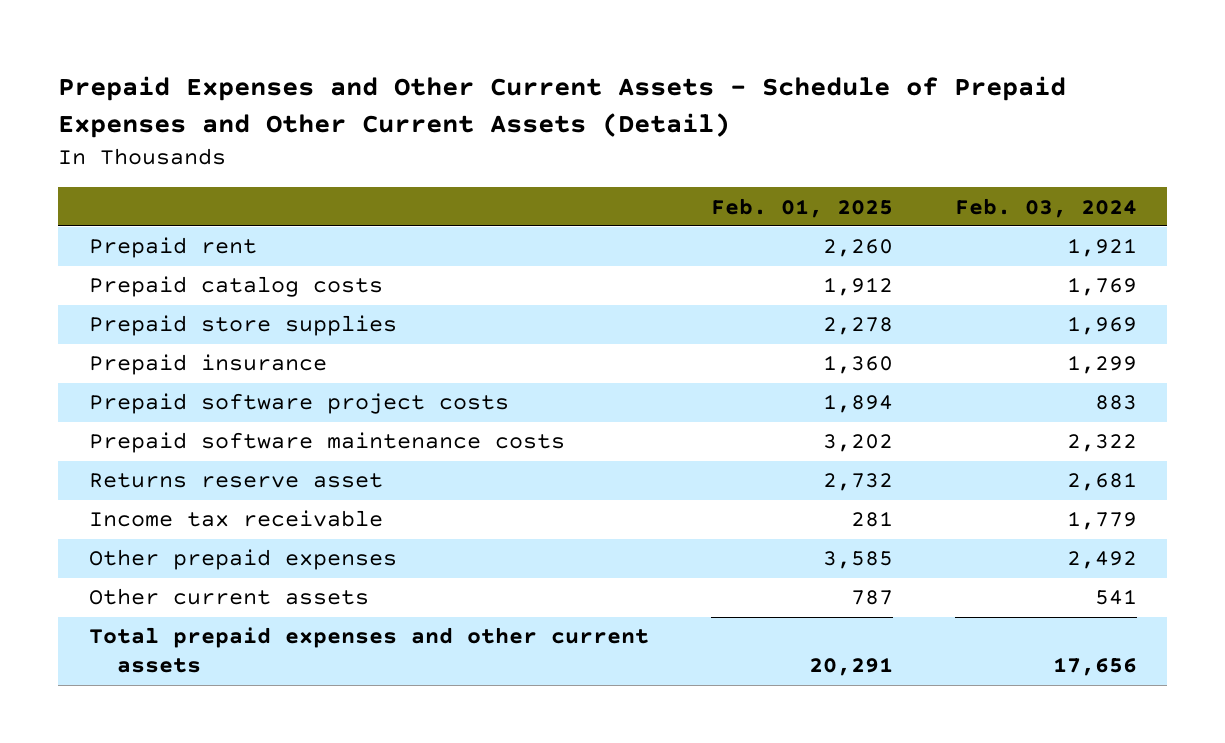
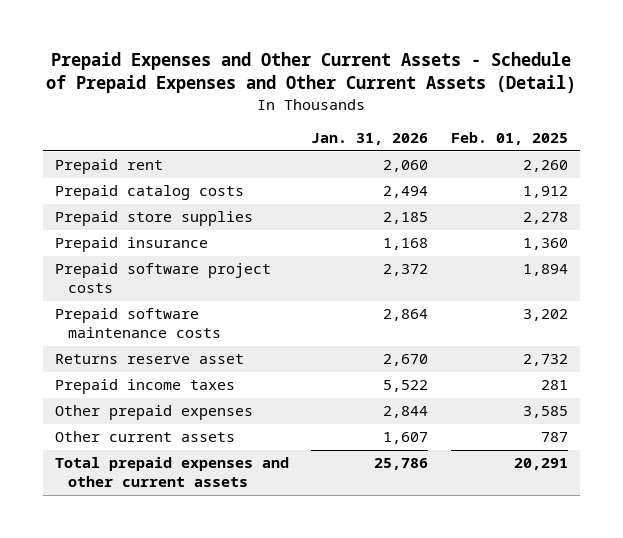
[954,197,1137,218] Feb. 03, 2024 -> none
none -> [311,132,429,145] Jan. 31, 2026
[88,510,383,528] Income tax receivable -> [54,379,235,395] Prepaid income taxes

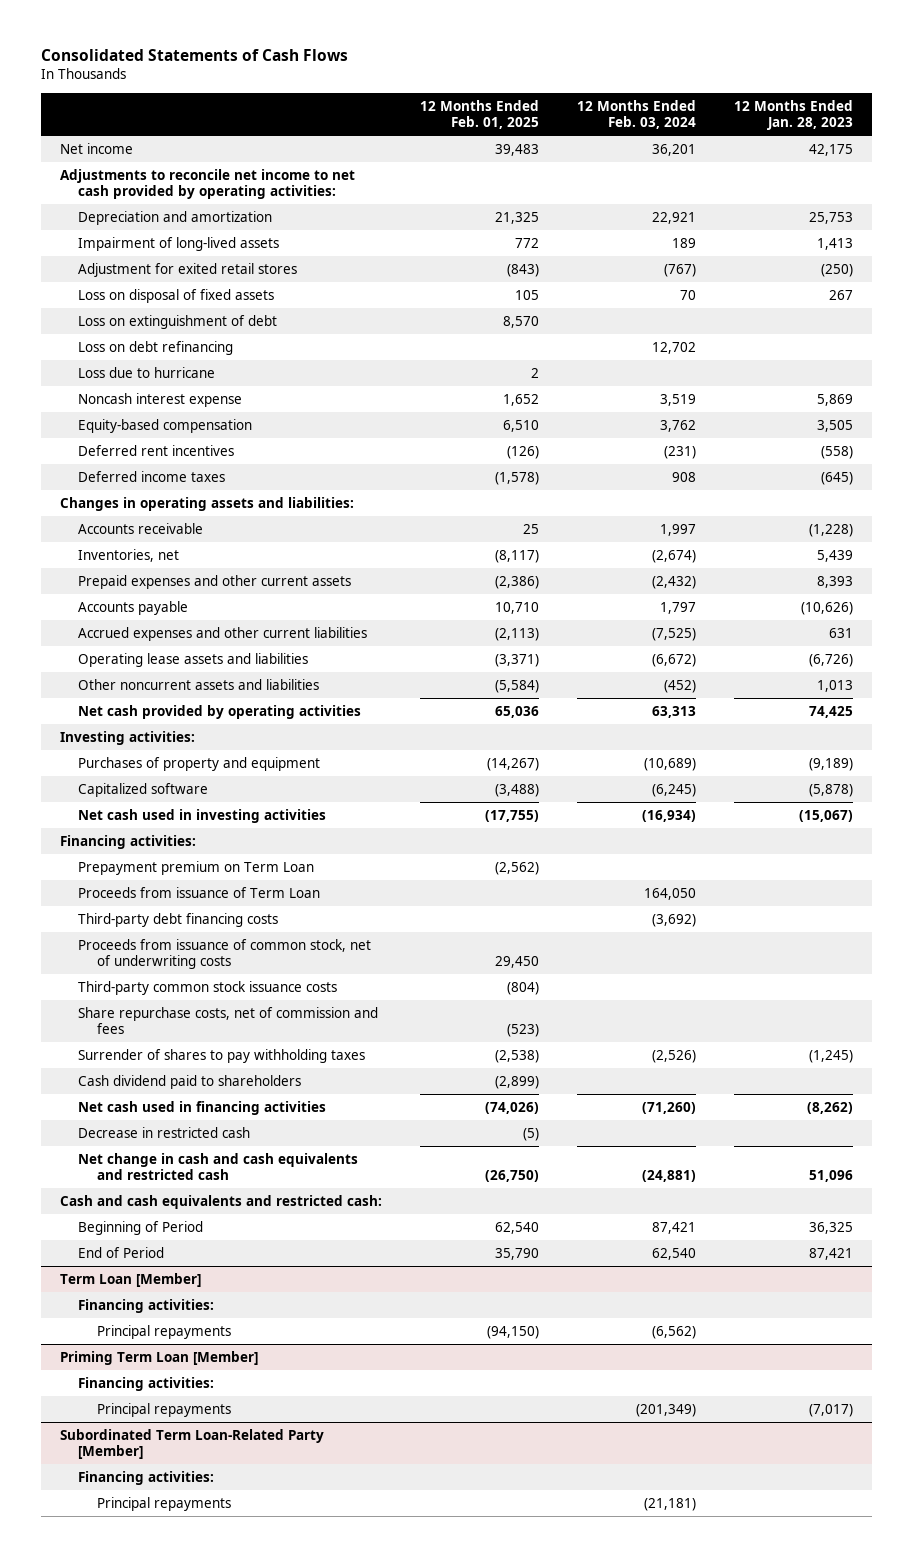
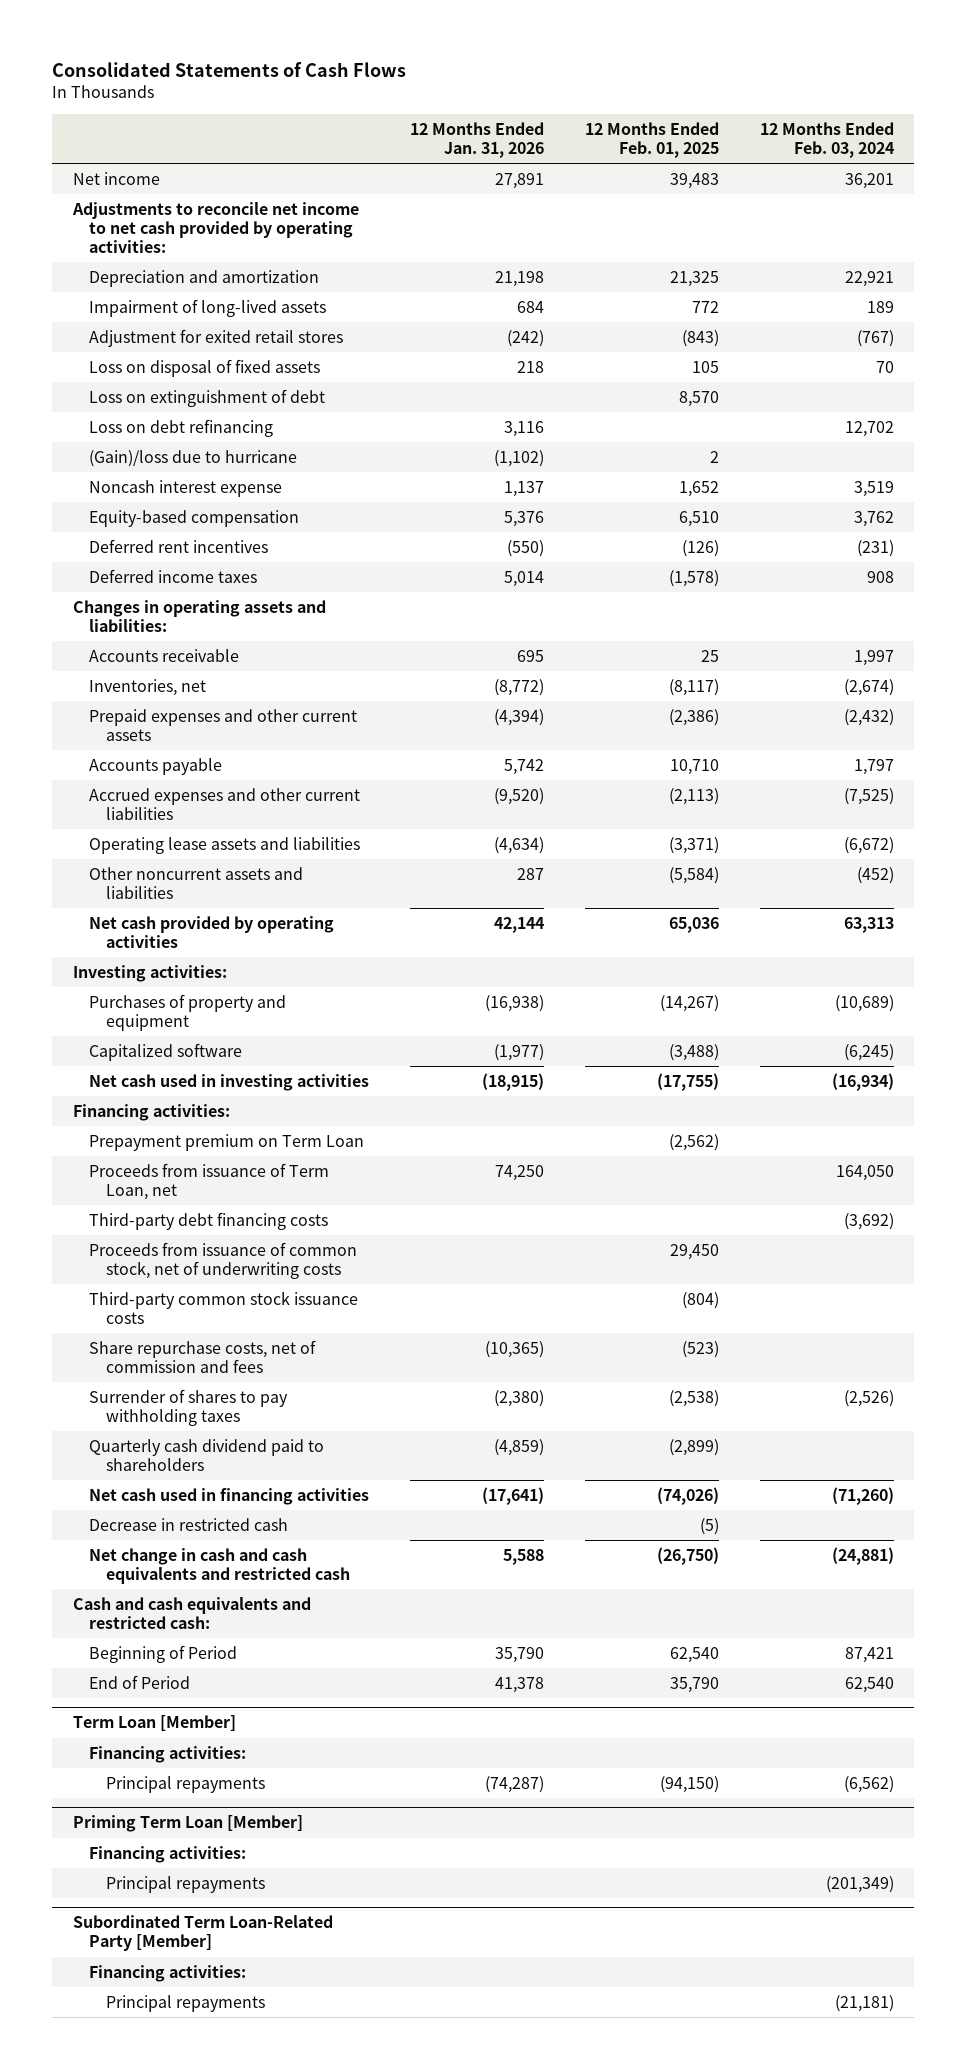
[733,99,853,130] 12 Months Ended Jan. 28, 2023 -> none
none -> [410,121,545,158] 12 Months Ended Jan. 31, 2026
[78,366,216,378] Loss due to hurricane -> [89,449,298,467] (Gain)/loss due to hurricane
[78,886,321,898] Proceeds from issuance of Term Loan -> [89,1162,330,1200] Proceeds from issuance of Term Loan, net
[78,1074,302,1089] Cash dividend paid to shareholders -> [89,1438,325,1471] Quarterly cash dividend paid to shareholders

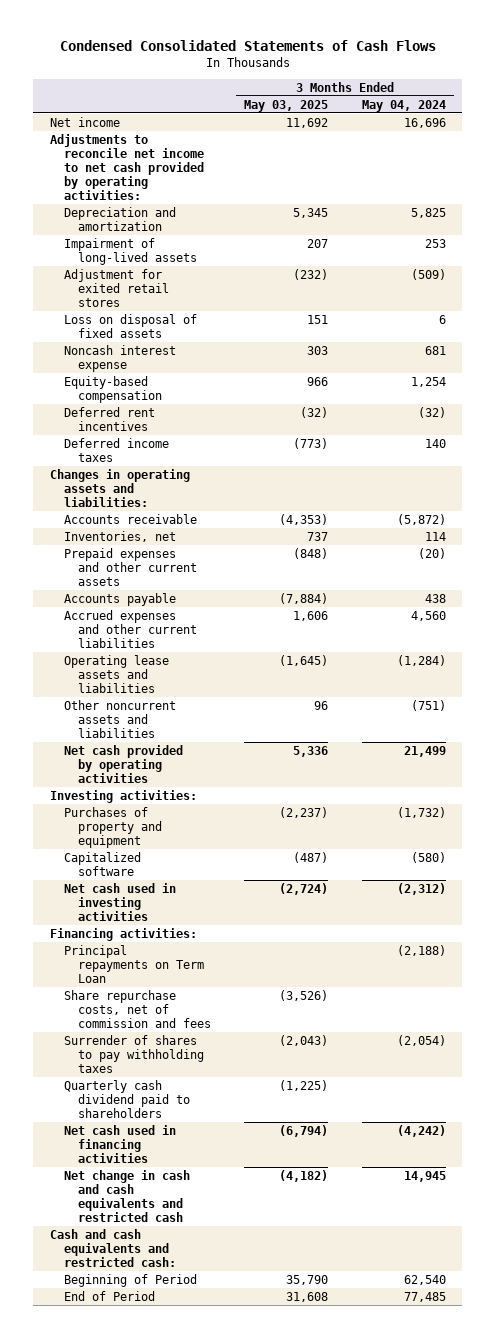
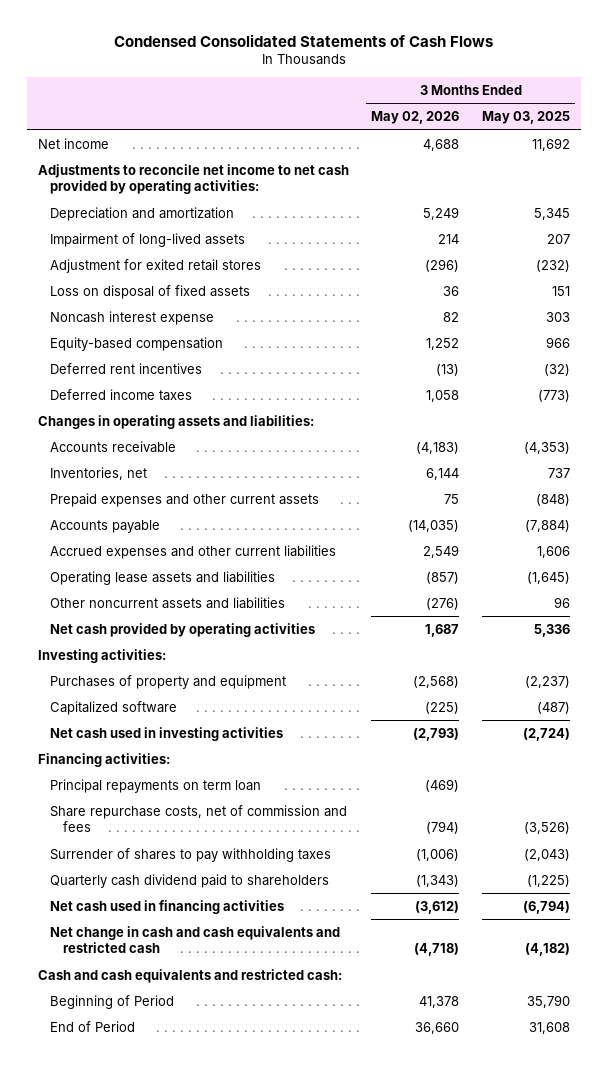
[361,99,446,112] May 04, 2024 -> none
none -> [371,111,460,125] May 02, 2026
[64,944,205,983] Principal repayments on Term Loan -> [50,778,262,793] Principal repayments on term loan

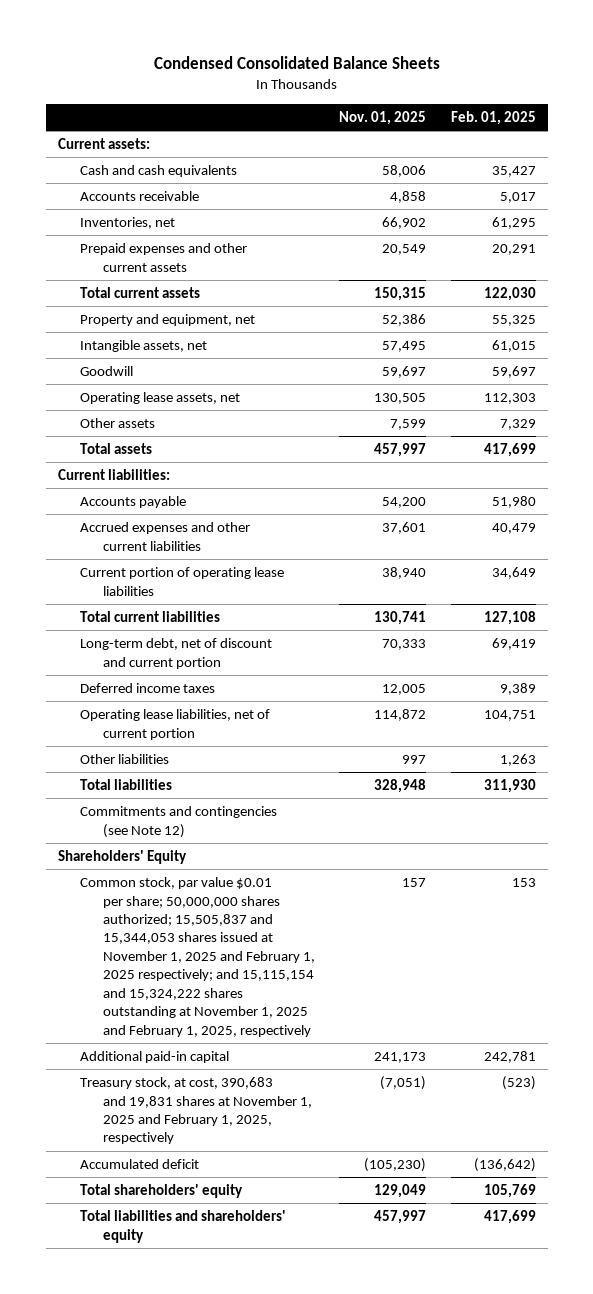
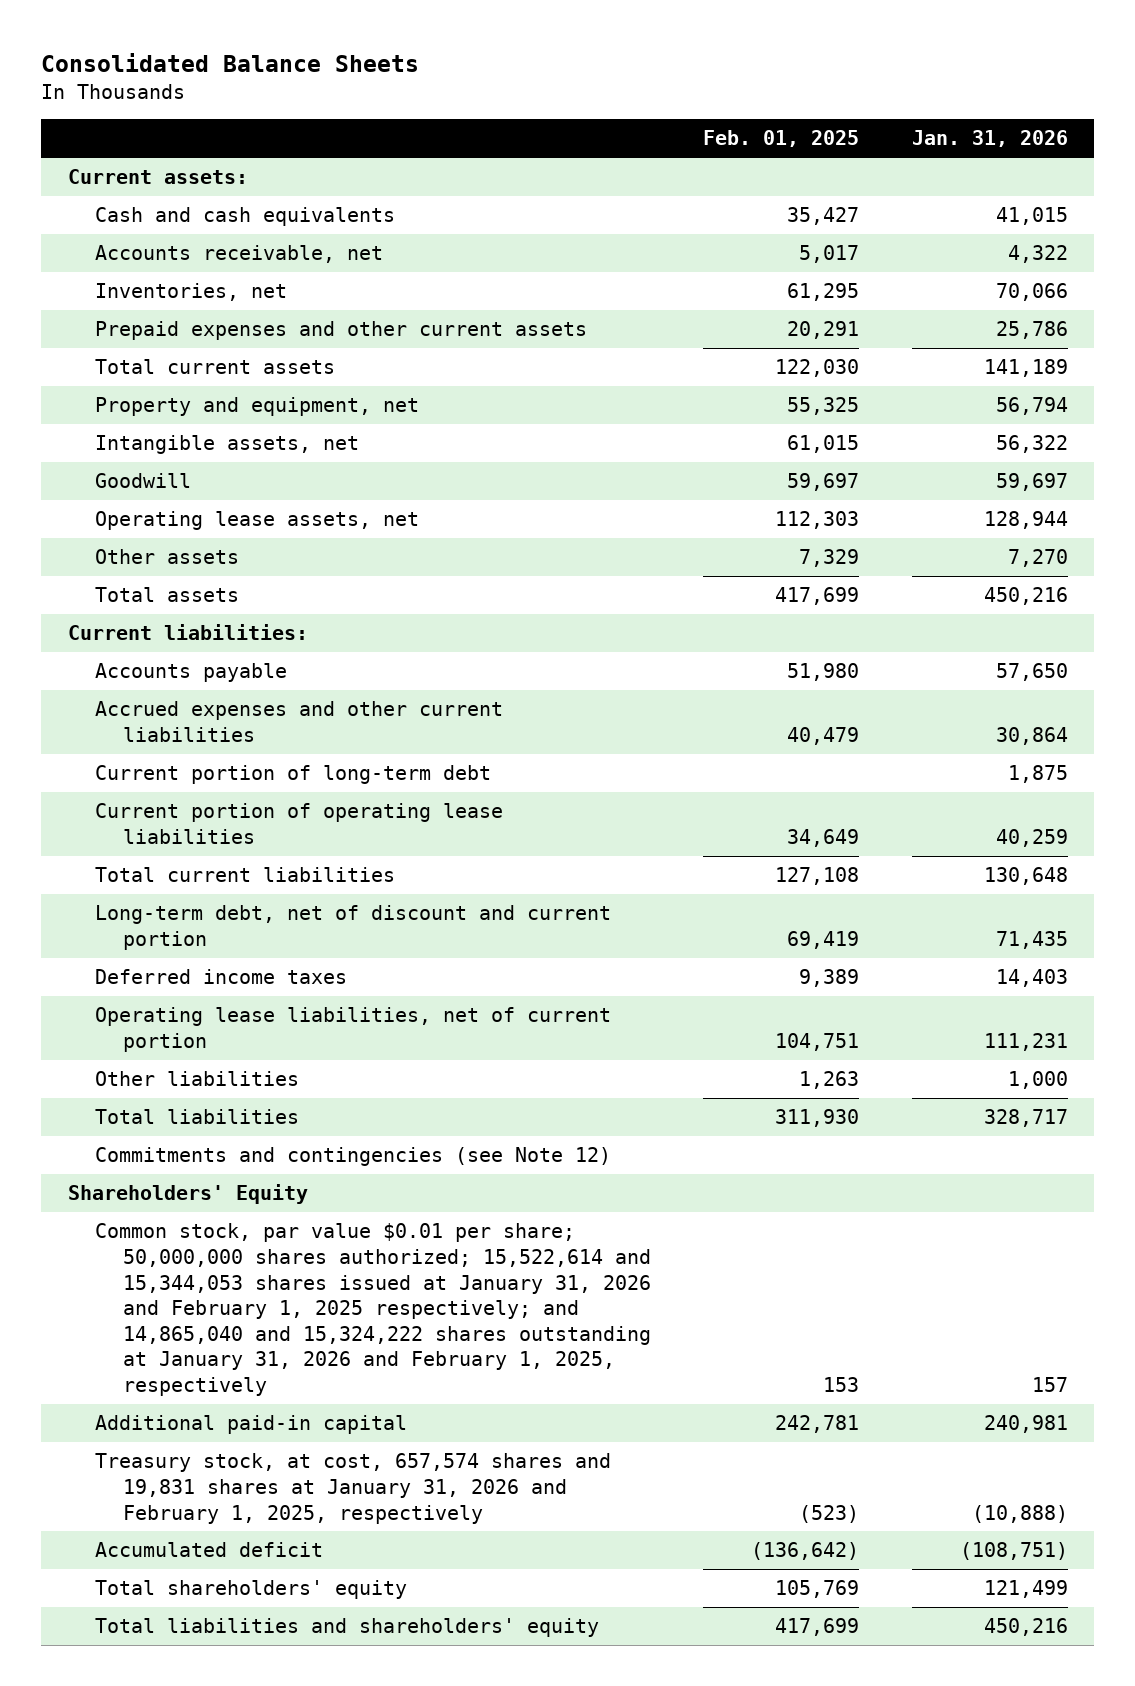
[153,55,440,69] Condensed Consolidated Balance Sheets -> [41,53,420,73] Consolidated Balance Sheets
[339,110,427,125] Nov. 01, 2025 -> none
none -> [911,130,1068,148] Jan. 31, 2026
[80,191,200,202] Accounts receivable -> [95,245,384,264] Accounts receivable, net
none -> [95,765,492,785] Current portion of long-term debt
[80,877,316,1037] Common stock, par value $0.01 per share; 50,000,000 shares authorized; 15,505,837 and 15,344,053 shares issued at November 1, 2025 and February 1, 2025 respectively; and 15,115,154 and 15,324,222 shares outstanding at November 1, 2025 and February 1, 2025, respectively -> [95,1223,651,1397] Common stock, par value $0.01 per share; 50,000,000 shares authorized; 15,522,614 and 15,344,053 shares issued at January 31, 2026 and February 1, 2025 respectively; and 14,865,040 and 15,324,222 shares outstanding at January 31, 2026 and February 1, 2025, respectively
[80,1077,313,1145] Treasury stock, at cost, 390,683 and 19,831 shares at November 1, 2025 and February 1, 2025, respectively -> [95,1453,612,1524] Treasury stock, at cost, 657,574 shares and 19,831 shares at January 31, 2026 and February 1, 2025, respectively

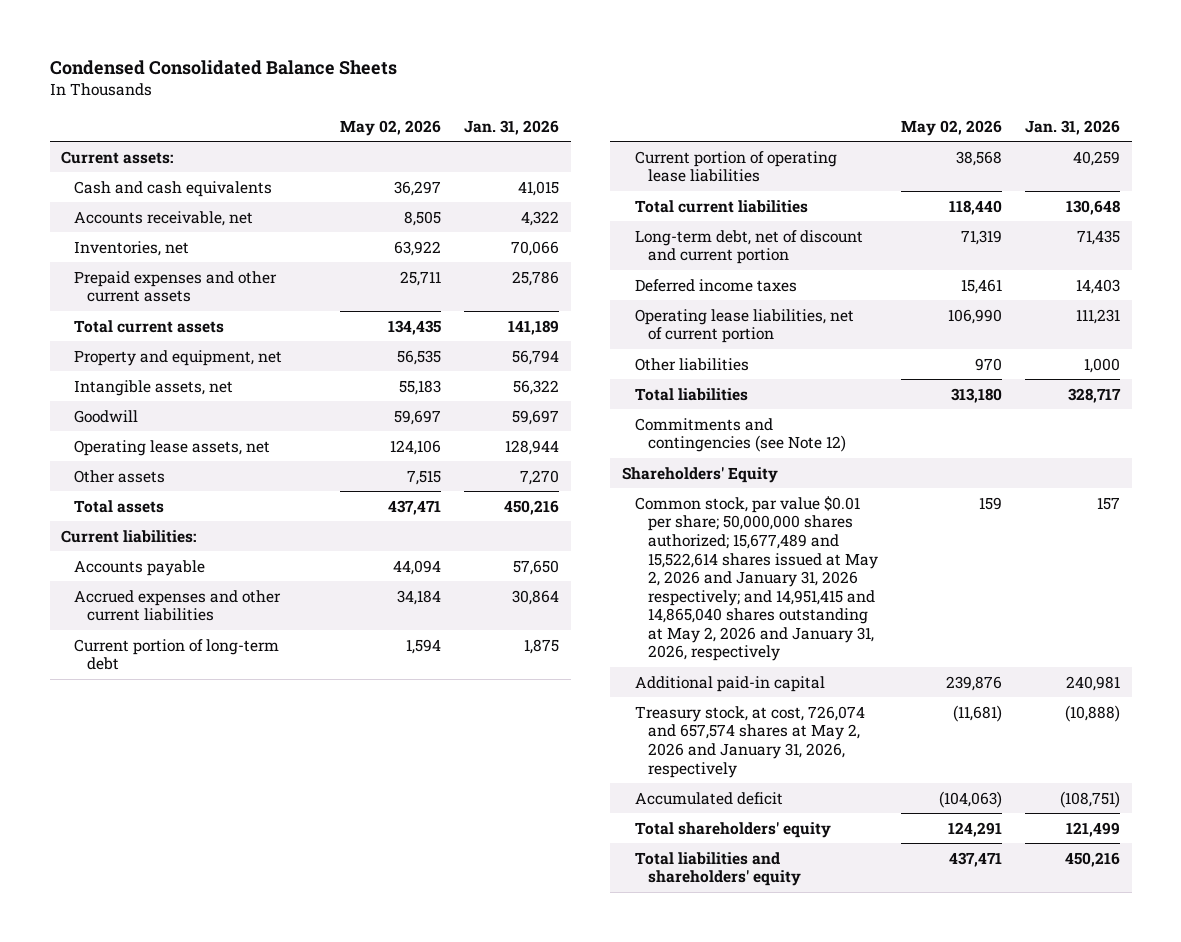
[41,53,420,73] Consolidated Balance Sheets -> [49,59,397,75] Condensed Consolidated Balance Sheets
[703,130,860,148] Feb. 01, 2025 -> none
none -> [340,119,442,136] May 02, 2026
[95,1223,651,1397] Common stock, par value $0.01 per share; 50,000,000 shares authorized; 15,522,614 and 15,344,053 shares issued at January 31, 2026 and February 1, 2025 respectively; and 14,865,040 and 15,324,222 shares outstanding at January 31, 2026 and February 1, 2025, respectively -> [634,495,878,662] Common stock, par value $0.01 per share; 50,000,000 shares authorized; 15,677,489 and 15,522,614 shares issued at May 2, 2026 and January 31, 2026 respectively; and 14,951,415 and 14,865,040 shares outstanding at May 2, 2026 and January 31, 2026, respectively
[95,1453,612,1524] Treasury stock, at cost, 657,574 shares and 19,831 shares at January 31, 2026 and February 1, 2025, respectively -> [634,705,865,778] Treasury stock, at cost, 726,074 and 657,574 shares at May 2, 2026 and January 31, 2026, respectively

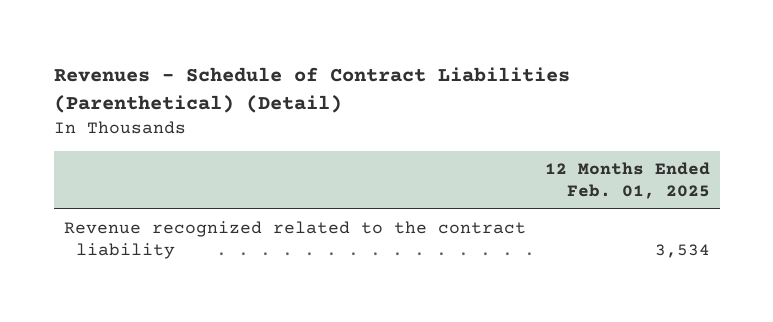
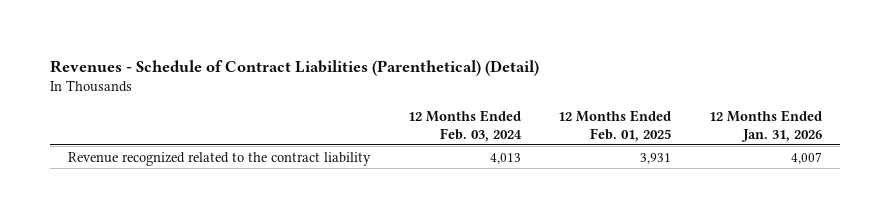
none -> [407,110,522,142] 12 Months Ended Feb. 03, 2024
none -> [708,110,822,142] 12 Months Ended Jan. 31, 2026
[654,244,710,259] 3,534 -> [640,152,672,164] 3,931

